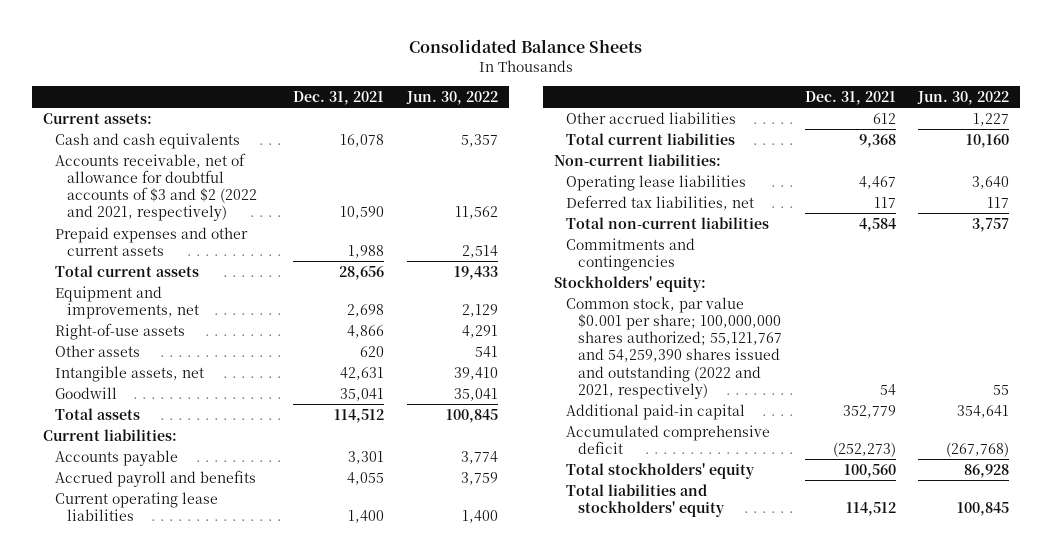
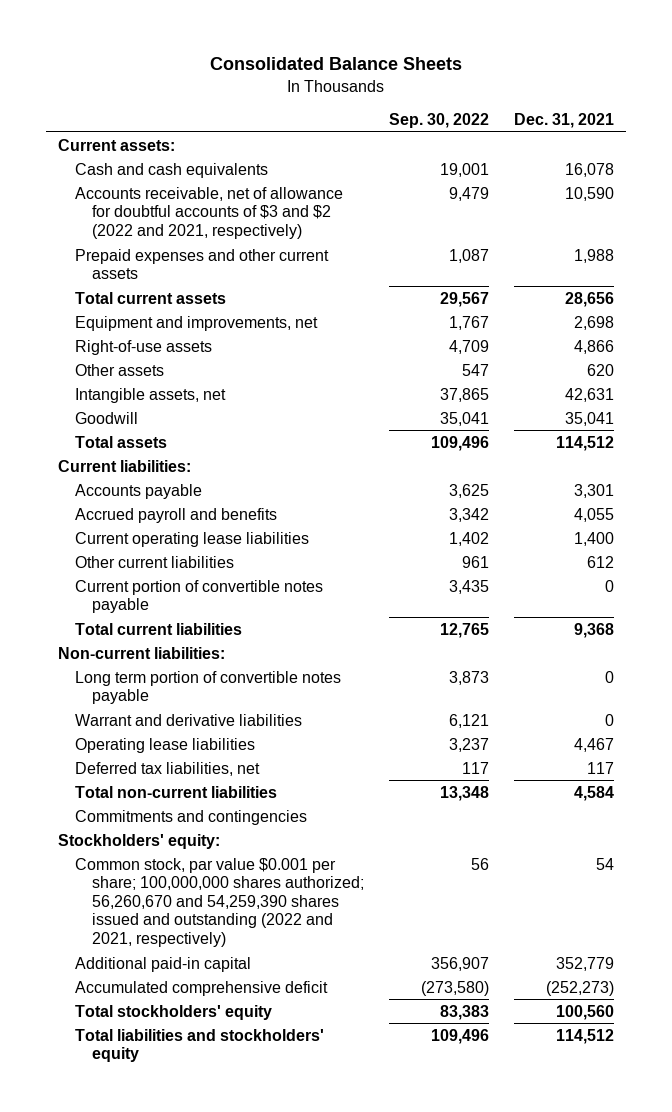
[405,90,498,105] Jun. 30, 2022 -> none
none -> [389,113,490,129] Sep. 30, 2022
[566,111,737,124] Other accrued liabilities -> [75,555,235,568] Other current liabilities
none -> [75,579,324,614] Current portion of convertible notes payable
none -> [75,670,342,705] Long term portion of convertible notes payable
none -> [75,713,303,726] Warrant and derivative liabilities
[566,296,783,399] Common stock, par value $0.001 per share; 100,000,000 shares authorized; 55,121,767 and 54,259,390 shares issued and outstanding (2022 and 2021, respectively) -> [75,857,365,948] Common stock, par value $0.001 per share; 100,000,000 shares authorized; 56,260,670 and 54,259,390 shares issued and outstanding (2022 and 2021, respectively)

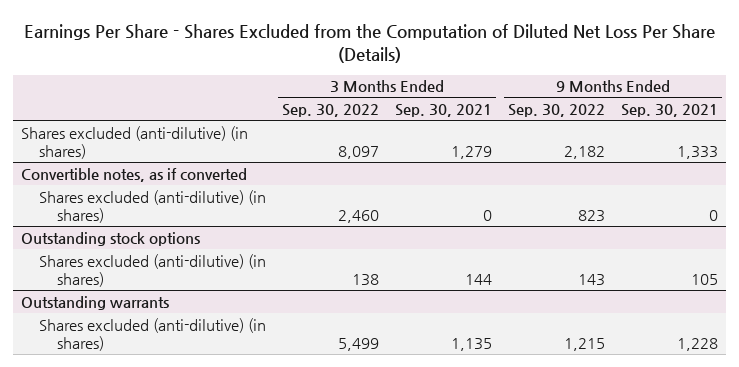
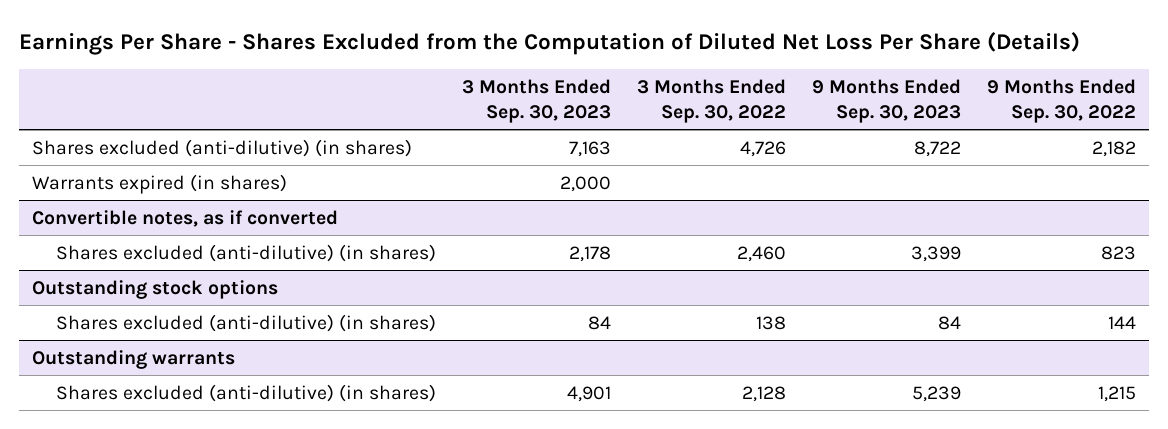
[395,104,493,118] Sep. 30, 2021 -> none
[620,104,718,118] Sep. 30, 2021 -> none
none -> [462,78,612,123] 3 Months Ended Sep. 30, 2023
none -> [812,78,962,123] 9 Months Ended Sep. 30, 2023
[338,146,380,160] 8,097 -> [740,140,787,157] 4,726
none -> [31,173,287,194] Warrants expired (in shares)
[577,274,605,287] 143 -> [1108,315,1137,329] 144
[338,338,380,352] 5,499 -> [742,385,787,402] 2,128

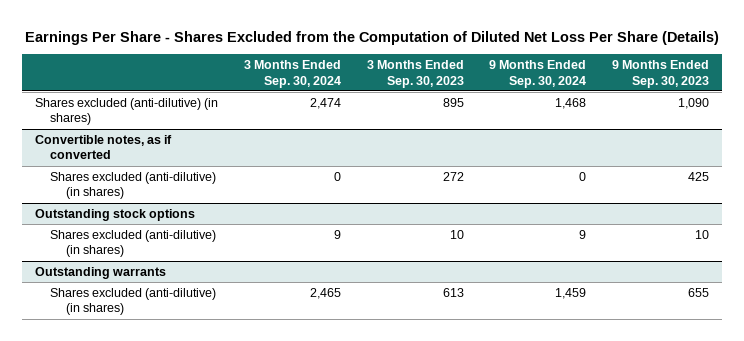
[637,78,787,123] 3 Months Ended Sep. 30, 2022 -> none
[987,78,1137,123] 9 Months Ended Sep. 30, 2022 -> none
none -> [243,59,341,88] 3 Months Ended Sep. 30, 2024
none -> [489,59,587,88] 9 Months Ended Sep. 30, 2024
[31,173,287,194] Warrants expired (in shares) -> none
[569,140,612,157] 7,163 -> [442,97,464,107] 895
[914,140,962,157] 8,722 -> [677,97,709,109] 1,090
[569,245,612,262] 2,178 -> [442,171,464,181] 272
[911,245,962,262] 3,399 -> [687,171,709,181] 425
[588,315,612,330] 84 -> [449,229,464,239] 10
[938,315,962,330] 84 -> [694,229,709,239] 10
[567,385,612,402] 4,901 -> [442,287,464,297] 613
[912,385,962,402] 5,239 -> [687,287,709,297] 655

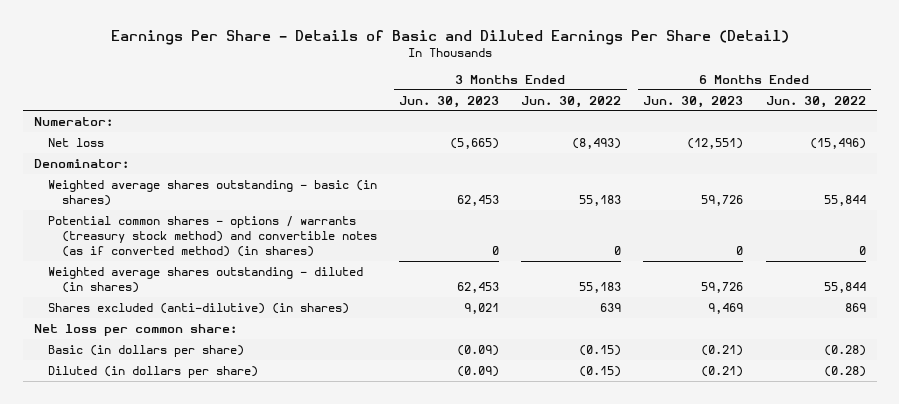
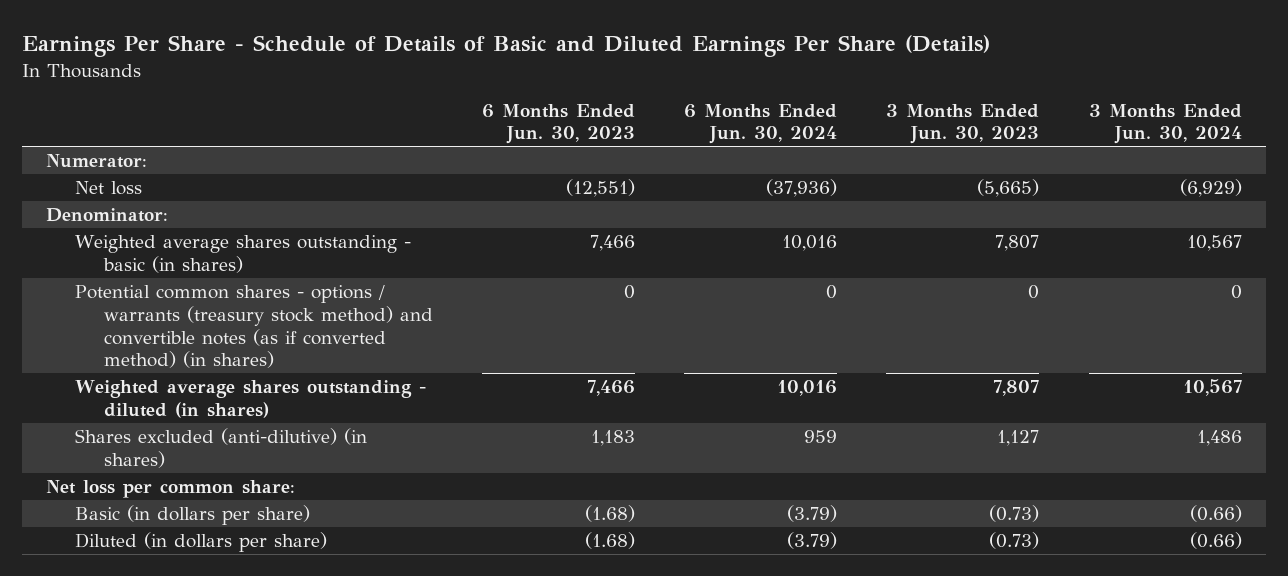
[110,30,789,46] Earnings Per Share - Details of Basic and Diluted Earnings Per Share (Detail) -> [21,35,990,58] Earnings Per Share - Schedule of Details of Basic and Diluted Earnings Per Share (Details)
[521,95,622,108] Jun. 30, 2022 -> none
[765,95,866,108] Jun. 30, 2022 -> none
none -> [684,103,838,145] 6 Months Ended Jun. 30, 2024
none -> [1088,103,1242,145] 3 Months Ended Jun. 30, 2024
[457,195,500,207] 62,453 -> [995,235,1040,252] 7,807
[701,195,744,207] 59,726 -> [590,235,636,252] 7,466
[457,282,500,294] 62,453 -> [993,380,1040,397] 7,807
[701,282,744,294] 59,726 -> [587,380,636,397] 7,466
[464,302,500,314] 9,021 -> [997,430,1040,447] 1,127
[708,302,744,314] 9,469 -> [591,430,636,447] 1,183
[457,344,500,356] (0.09) -> [989,505,1040,523] (0.73)
[701,344,744,356] (0.21) -> [585,505,636,523] (1.68)
[457,365,500,377] (0.09) -> [989,532,1040,550] (0.73)
[701,365,744,377] (0.21) -> [585,532,636,550] (1.68)

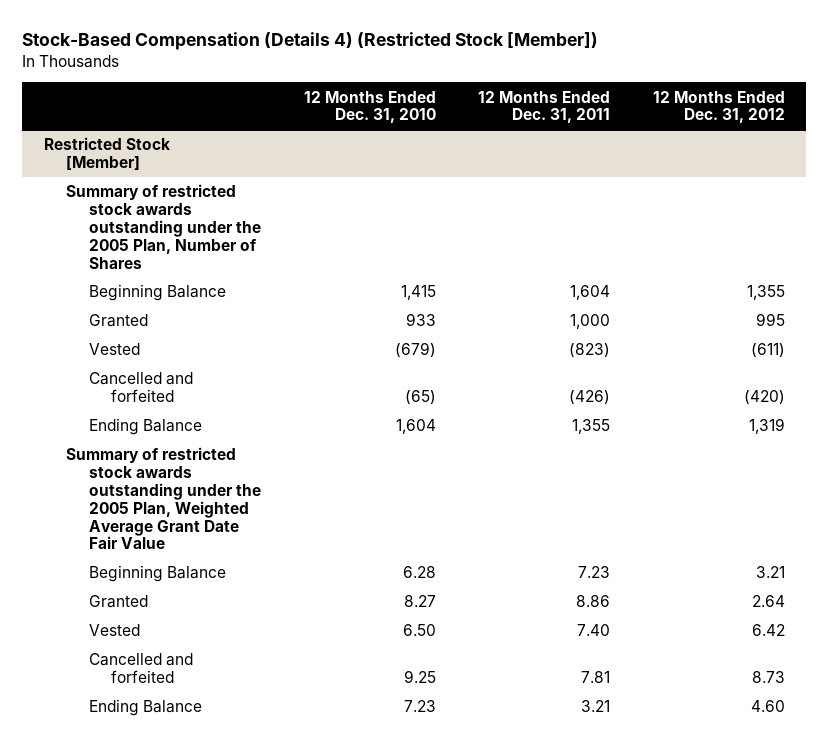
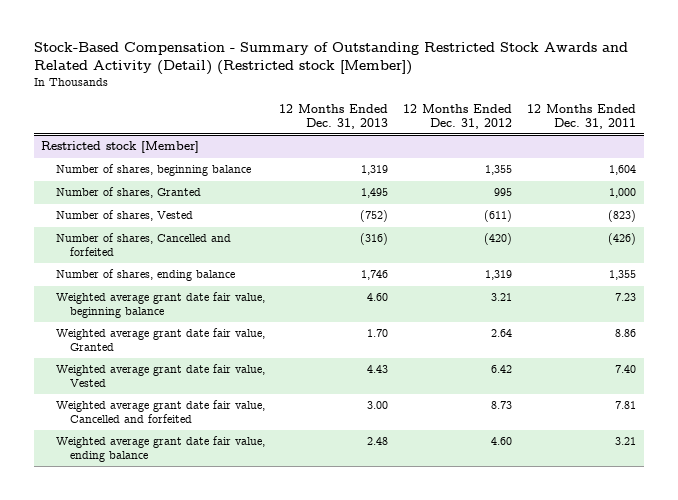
[22,32,599,51] Stock-Based Compensation (Details 4) (Restricted Stock [Member]) -> [34,42,629,76] Stock-Based Compensation - Summary of Outstanding Restricted Stock Awards and Related Activity (Detail) (Restricted stock [Member])
[303,90,436,124] 12 Months Ended Dec. 31, 2010 -> none
none -> [279,103,389,129] 12 Months Ended Dec. 31, 2013
[66,184,261,269] Summary of restricted stock awards outstanding under the 2005 Plan, Number of Shares -> none
[66,447,261,550] Summary of restricted stock awards outstanding under the 2005 Plan, Weighted Average Grant Date Fair Value -> none
[43,137,170,170] Restricted Stock [Member] -> [41,141,200,154] Restricted stock [Member]
[88,284,226,302] Beginning Balance -> [55,164,251,177] Number of shares, beginning balance
[88,314,148,328] Granted -> [55,187,201,199] Number of shares, Granted
[88,343,140,356] Vested -> [55,210,193,222] Number of shares, Vested
[88,372,193,402] Cancelled and forfeited -> [55,233,231,256] Number of shares, Cancelled and forfeited
[88,418,202,436] Ending Balance -> [55,269,235,282] Number of shares, ending balance
[88,565,226,583] Beginning Balance -> [55,292,265,318] Weighted average grant date fair value, beginning balance
[88,595,148,609] Granted -> [55,328,265,351] Weighted average grant date fair value, Granted
[88,624,140,637] Vested -> [55,364,265,387] Weighted average grant date fair value, Vested
[88,653,193,683] Cancelled and forfeited -> [55,400,265,423] Weighted average grant date fair value, Cancelled and forfeited
[88,699,202,717] Ending Balance -> [55,436,265,462] Weighted average grant date fair value, ending balance

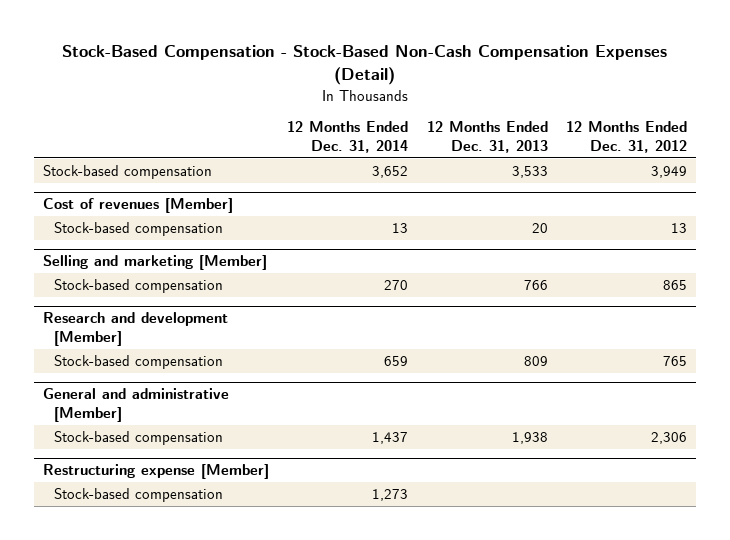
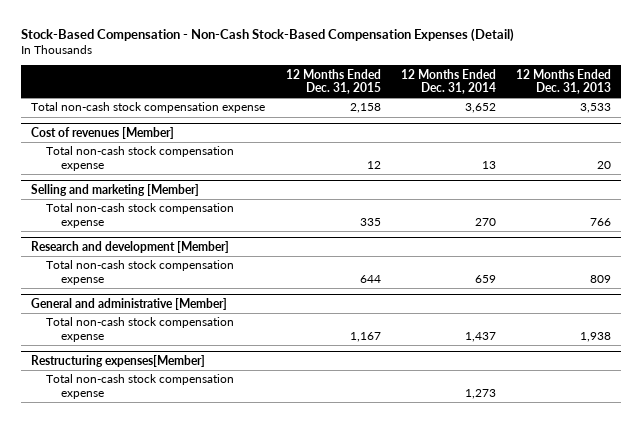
[62,45,668,86] Stock-Based Compensation - Stock-Based Non-Cash Compensation Expenses (Detail) -> [21,27,515,42] Stock-Based Compensation - Non-Cash Stock-Based Compensation Expenses (Detail)
[566,121,688,154] 12 Months Ended Dec. 31, 2012 -> none
none -> [285,68,381,95] 12 Months Ended Dec. 31, 2015
[43,165,213,180] Stock-based compensation -> [31,102,266,114] Total non-cash stock compensation expense
[53,222,223,237] Stock-based compensation -> [46,146,235,171] Total non-cash stock compensation expense
[53,279,223,294] Stock-based compensation -> [46,203,235,228] Total non-cash stock compensation expense
[53,355,223,370] Stock-based compensation -> [46,260,235,285] Total non-cash stock compensation expense
[53,431,223,446] Stock-based compensation -> [46,317,235,342] Total non-cash stock compensation expense
[43,464,270,480] Restructuring expense [Member] -> [31,355,206,368] Restructuring expenses[Member]
[53,488,223,503] Stock-based compensation -> [46,374,235,399] Total non-cash stock compensation expense

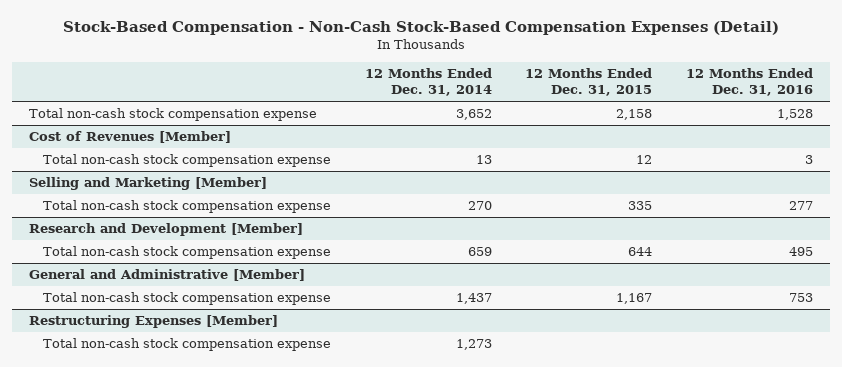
[516,68,612,95] 12 Months Ended Dec. 31, 2013 -> none
none -> [686,68,814,97] 12 Months Ended Dec. 31, 2016
[31,127,175,140] Cost of revenues [Member] -> [28,131,231,144] Cost of Revenues [Member]
[31,184,200,197] Selling and marketing [Member] -> [28,177,267,191] Selling and Marketing [Member]
[31,241,230,254] Research and development [Member] -> [28,223,303,237] Research and Development [Member]
[31,298,228,311] General and administrative [Member] -> [28,269,305,282] General and Administrative [Member]
[31,355,206,368] Restructuring expenses[Member] -> [28,315,278,329] Restructuring Expenses [Member]

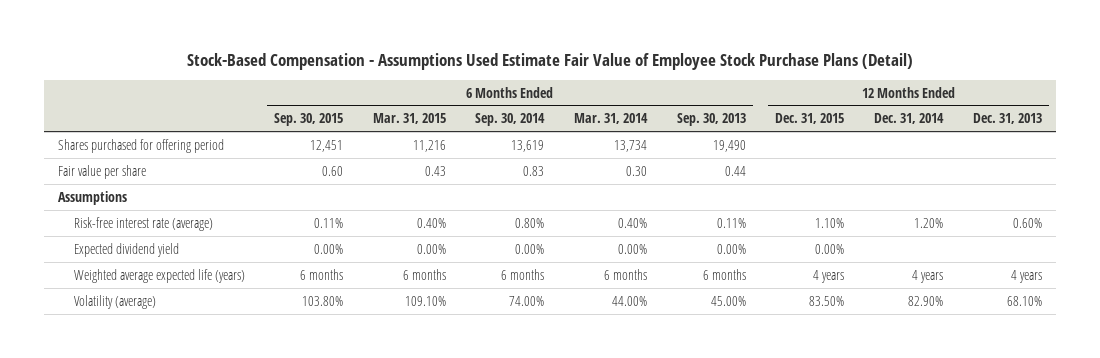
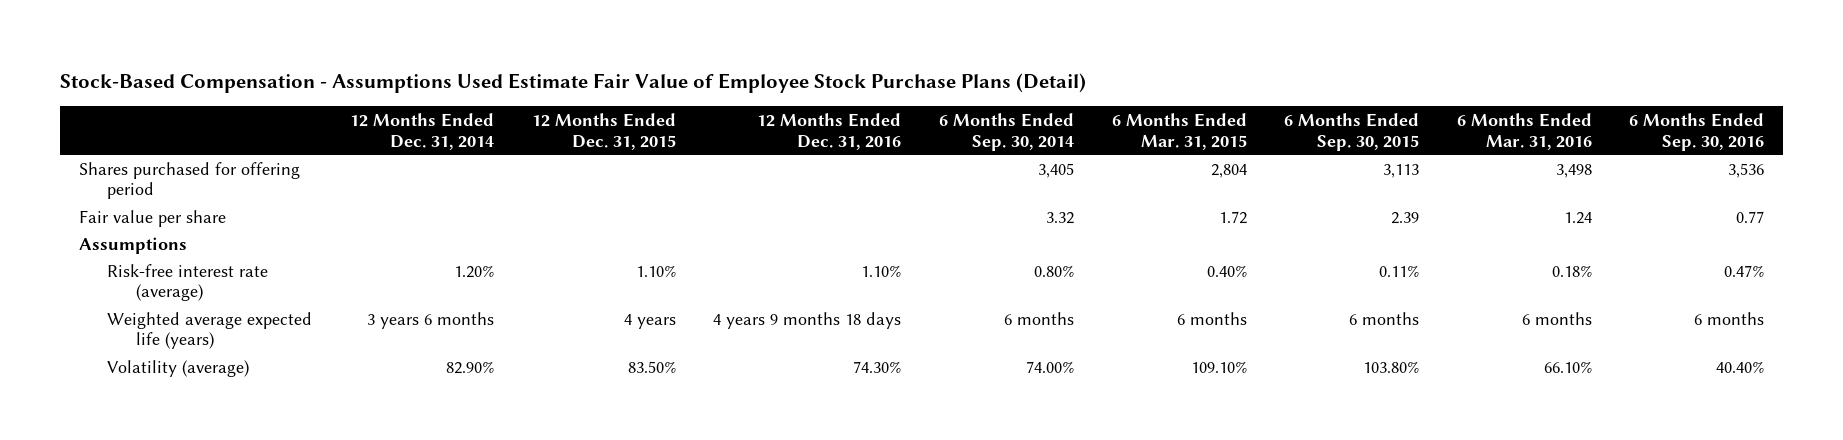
[574,113,649,125] Mar. 31, 2014 -> none
[676,113,746,127] Sep. 30, 2013 -> none
[972,113,1042,125] Dec. 31, 2013 -> none
none -> [757,112,902,150] 12 Months Ended Dec. 31, 2016
none -> [1456,112,1592,150] 6 Months Ended Mar. 31, 2016
none -> [1629,112,1765,151] 6 Months Ended Sep. 30, 2016
[310,139,344,152] 12,451 -> [1383,163,1420,178] 3,113
[412,139,446,152] 11,216 -> [1210,163,1247,178] 2,804
[511,139,545,152] 13,619 -> [1037,162,1074,178] 3,405
[322,165,344,176] 0.60 -> [1391,211,1420,224] 2.39
[424,165,446,176] 0.43 -> [1218,210,1247,224] 1.72
[523,165,545,176] 0.83 -> [1045,211,1074,224] 3.32
[73,242,179,257] Expected dividend yield -> none
[912,269,944,283] 4 years -> [367,311,495,329] 3 years 6 months

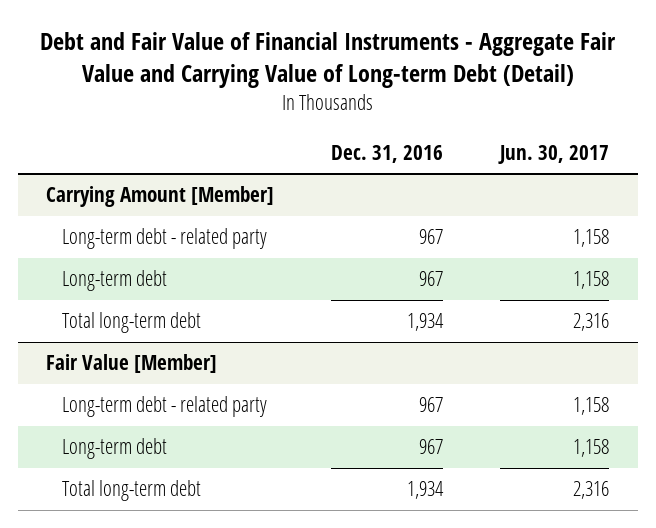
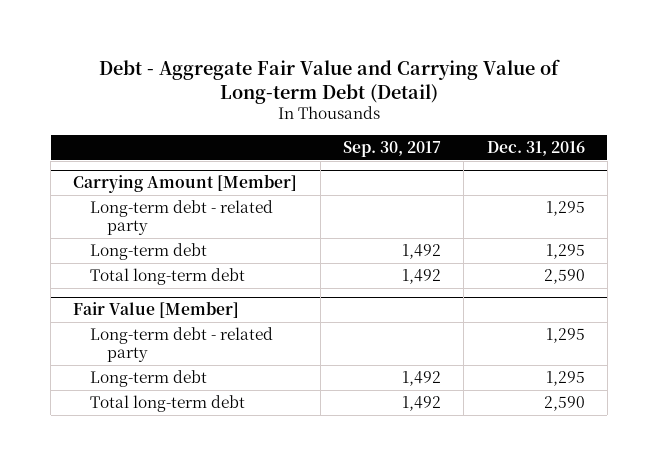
[39,32,616,89] Debt and Fair Value of Financial Instruments - Aggregate Fair Value and Carrying Value of Long-term Debt (Detail) -> [99,58,561,104] Debt - Aggregate Fair Value and Carrying Value of Long-term Debt (Detail)
[498,144,610,164] Jun. 30, 2017 -> none
none -> [343,140,442,157] Sep. 30, 2017
[419,229,444,245] 967 -> [545,200,585,216] 1,295
[419,271,444,287] 967 -> [545,243,585,259] 1,295
[407,313,445,332] 1,934 -> [543,268,585,284] 2,590
[419,397,444,413] 967 -> [545,327,585,343] 1,295
[419,439,444,455] 967 -> [545,370,585,386] 1,295
[407,481,445,500] 1,934 -> [543,395,585,411] 2,590

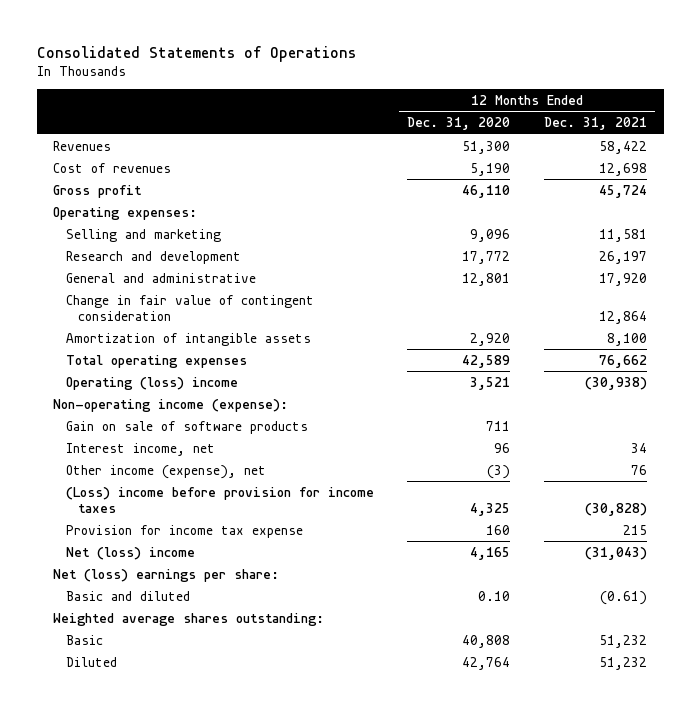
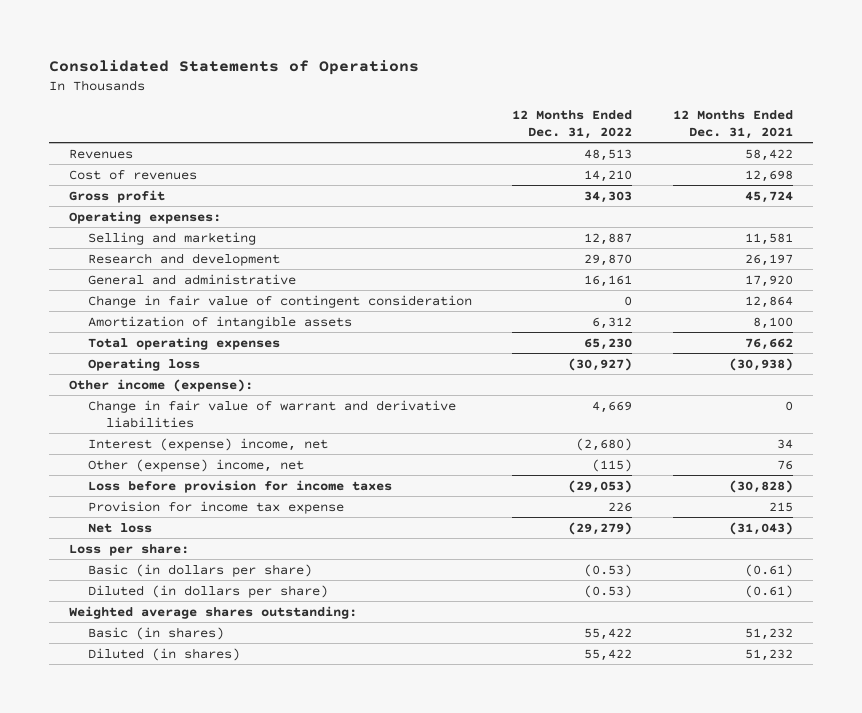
[407,117,511,131] Dec. 31, 2020 -> none
none -> [512,110,633,140] 12 Months Ended Dec. 31, 2022
[65,420,308,434] Gain on sale of software products -> none
[65,376,238,390] Operating (loss) income -> [87,357,200,371] Operating loss
[53,398,289,412] Non-operating income (expense): -> [69,378,254,392] Other income (expense):
none -> [87,399,456,428] Change in fair value of warrant and derivative liabilities
[65,442,215,456] Interest income, net -> [87,437,328,451] Interest (expense) income, net
[65,464,266,479] Other income (expense), net -> [87,458,304,472] Other (expense) income, net
[65,486,374,513] (Loss) income before provision for income taxes -> [87,479,392,493] Loss before provision for income taxes
[65,590,190,601] Basic and diluted -> none
[65,546,195,560] Net (loss) income -> [87,522,152,533] Net loss
[53,568,280,582] Net (loss) earnings per share: -> [69,543,190,556] Loss per share:
none -> [87,563,312,577] Basic (in dollars per share)
none -> [87,584,328,598] Diluted (in dollars per share)
[65,634,103,645] Basic -> [87,626,224,640] Basic (in shares)
[65,656,117,667] Diluted -> [87,647,240,661] Diluted (in shares)

